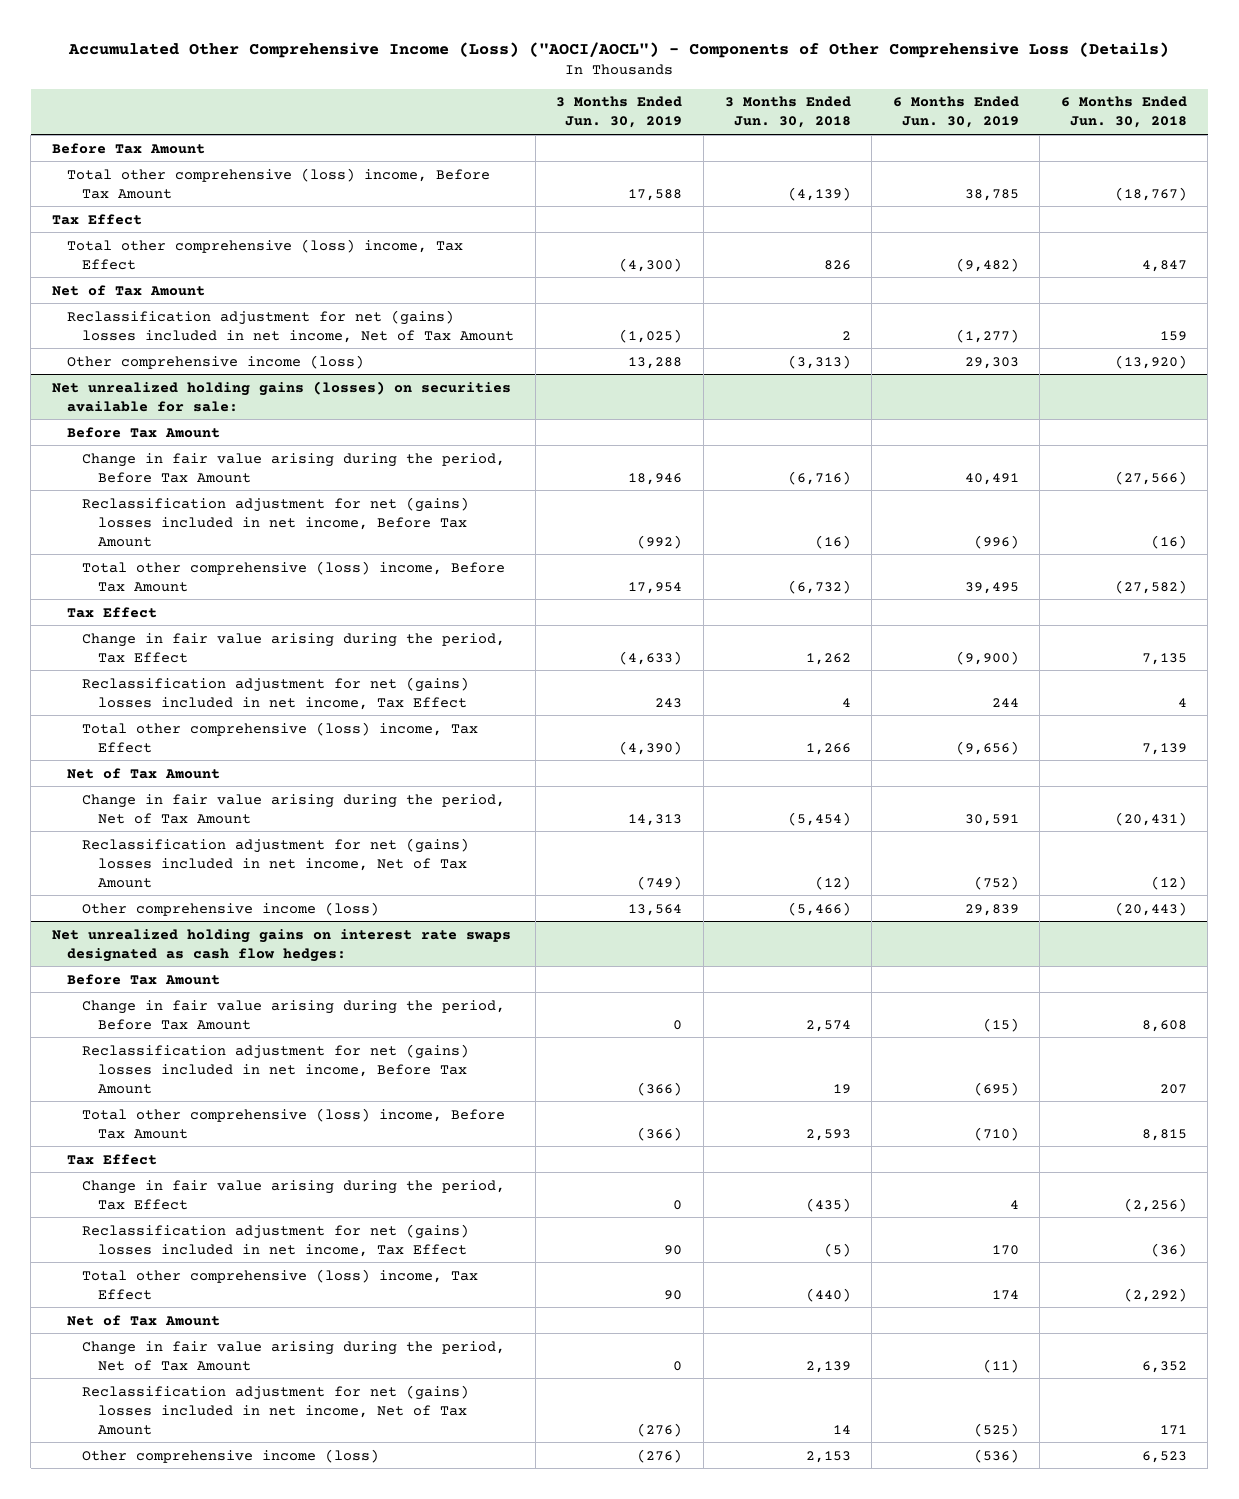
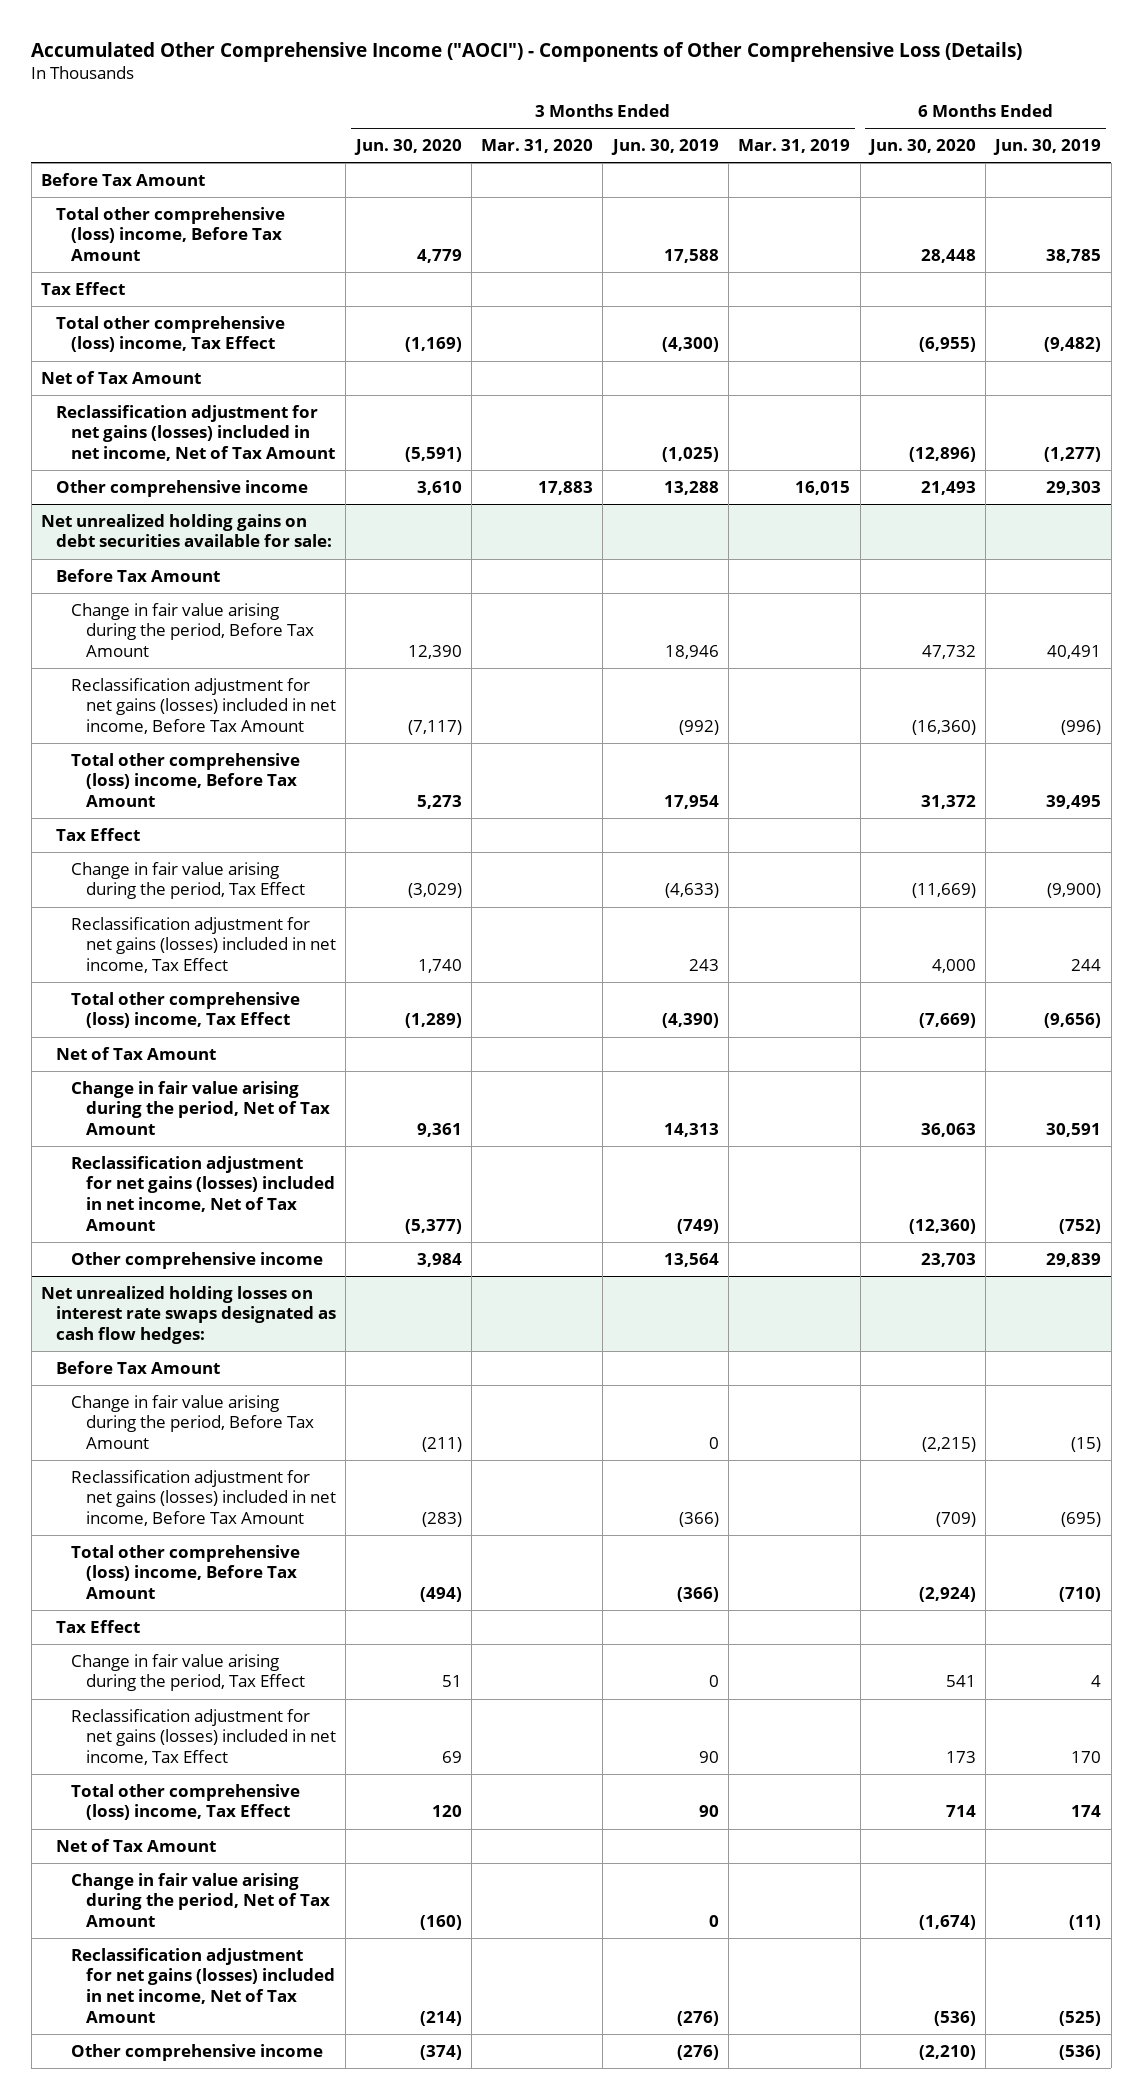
[68,41,1170,58] Accumulated Other Comprehensive Income (Loss) ("AOCI/AOCL") - Components of Other Comprehensive Loss (Details) -> [31,41,1023,62] Accumulated Other Comprehensive Income ("AOCI") - Components of Other Comprehensive Loss (Details)
[724,96,851,129] 3 Months Ended Jun. 30, 2018 -> none
[1060,96,1187,129] 6 Months Ended Jun. 30, 2018 -> none
none -> [353,139,462,156] Jun. 30, 2020
none -> [481,139,594,154] Mar. 31, 2020
none -> [738,139,851,154] Mar. 31, 2019
none -> [867,139,976,156] Jun. 30, 2020
[67,309,515,343] Reclassification adjustment for net (gains) losses included in net income, Net of Tax Amount -> [56,404,336,462] Reclassification adjustment for net gains (losses) included in net income, Net of Tax Amount
[67,354,365,369] Other comprehensive income (loss) -> [56,479,309,497] Other comprehensive income
[51,380,511,412] Net unrealized holding gains (losses) on securities available for sale: -> [41,513,333,548] Net unrealized holding gains on debt securities available for sale:
[82,496,470,547] Reclassification adjustment for net (gains) losses included in net income, Before Tax Amount -> [71,677,337,735] Reclassification adjustment for net gains (losses) included in net income, Before Tax Amount
[82,676,470,710] Reclassification adjustment for net (gains) losses included in net income, Tax Effect -> [71,916,337,974] Reclassification adjustment for net gains (losses) included in net income, Tax Effect
[82,837,470,888] Reclassification adjustment for net (gains) losses included in net income, Net of Tax Amount -> [71,1155,336,1232] Reclassification adjustment for net gains (losses) included in net income, Net of Tax Amount
[82,901,380,916] Other comprehensive income (loss) -> [71,1251,324,1269] Other comprehensive income
[51,928,511,962] Net unrealized holding gains on interest rate swaps designated as cash flow hedges: -> [41,1285,337,1345] Net unrealized holding losses on interest rate swaps designated as cash flow hedges:
[82,1043,470,1094] Reclassification adjustment for net (gains) losses included in net income, Before Tax Amount -> [71,1469,337,1527] Reclassification adjustment for net gains (losses) included in net income, Before Tax Amount
[82,1223,470,1257] Reclassification adjustment for net (gains) losses included in net income, Tax Effect -> [71,1708,337,1766] Reclassification adjustment for net gains (losses) included in net income, Tax Effect
[82,1384,470,1435] Reclassification adjustment for net (gains) losses included in net income, Net of Tax Amount -> [71,1947,336,2024] Reclassification adjustment for net gains (losses) included in net income, Net of Tax Amount
[82,1448,380,1463] Other comprehensive income (loss) -> [71,2043,324,2061] Other comprehensive income

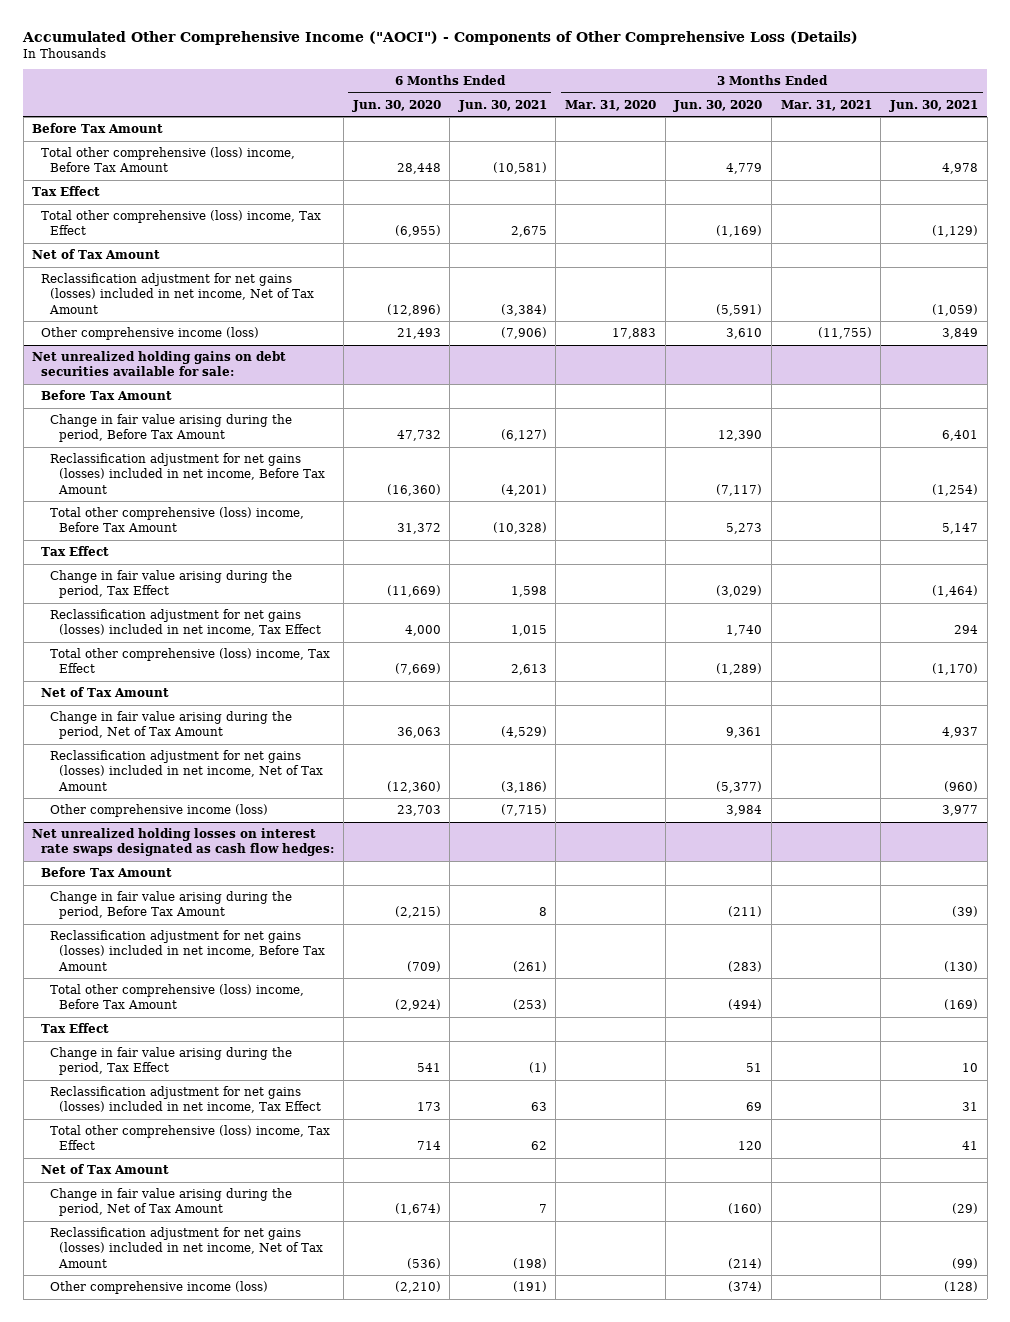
[610,139,719,156] Jun. 30, 2019 -> none
[738,139,851,154] Mar. 31, 2019 -> none
[993,139,1102,156] Jun. 30, 2019 -> none
none -> [457,99,547,112] Jun. 30, 2021
none -> [780,99,872,111] Mar. 31, 2021
none -> [888,99,978,112] Jun. 30, 2021
[56,479,309,497] Other comprehensive income -> [41,327,260,341] Other comprehensive income (loss)
[71,1251,324,1269] Other comprehensive income -> [50,804,269,818] Other comprehensive income (loss)
[71,2043,324,2061] Other comprehensive income -> [50,1281,269,1295] Other comprehensive income (loss)

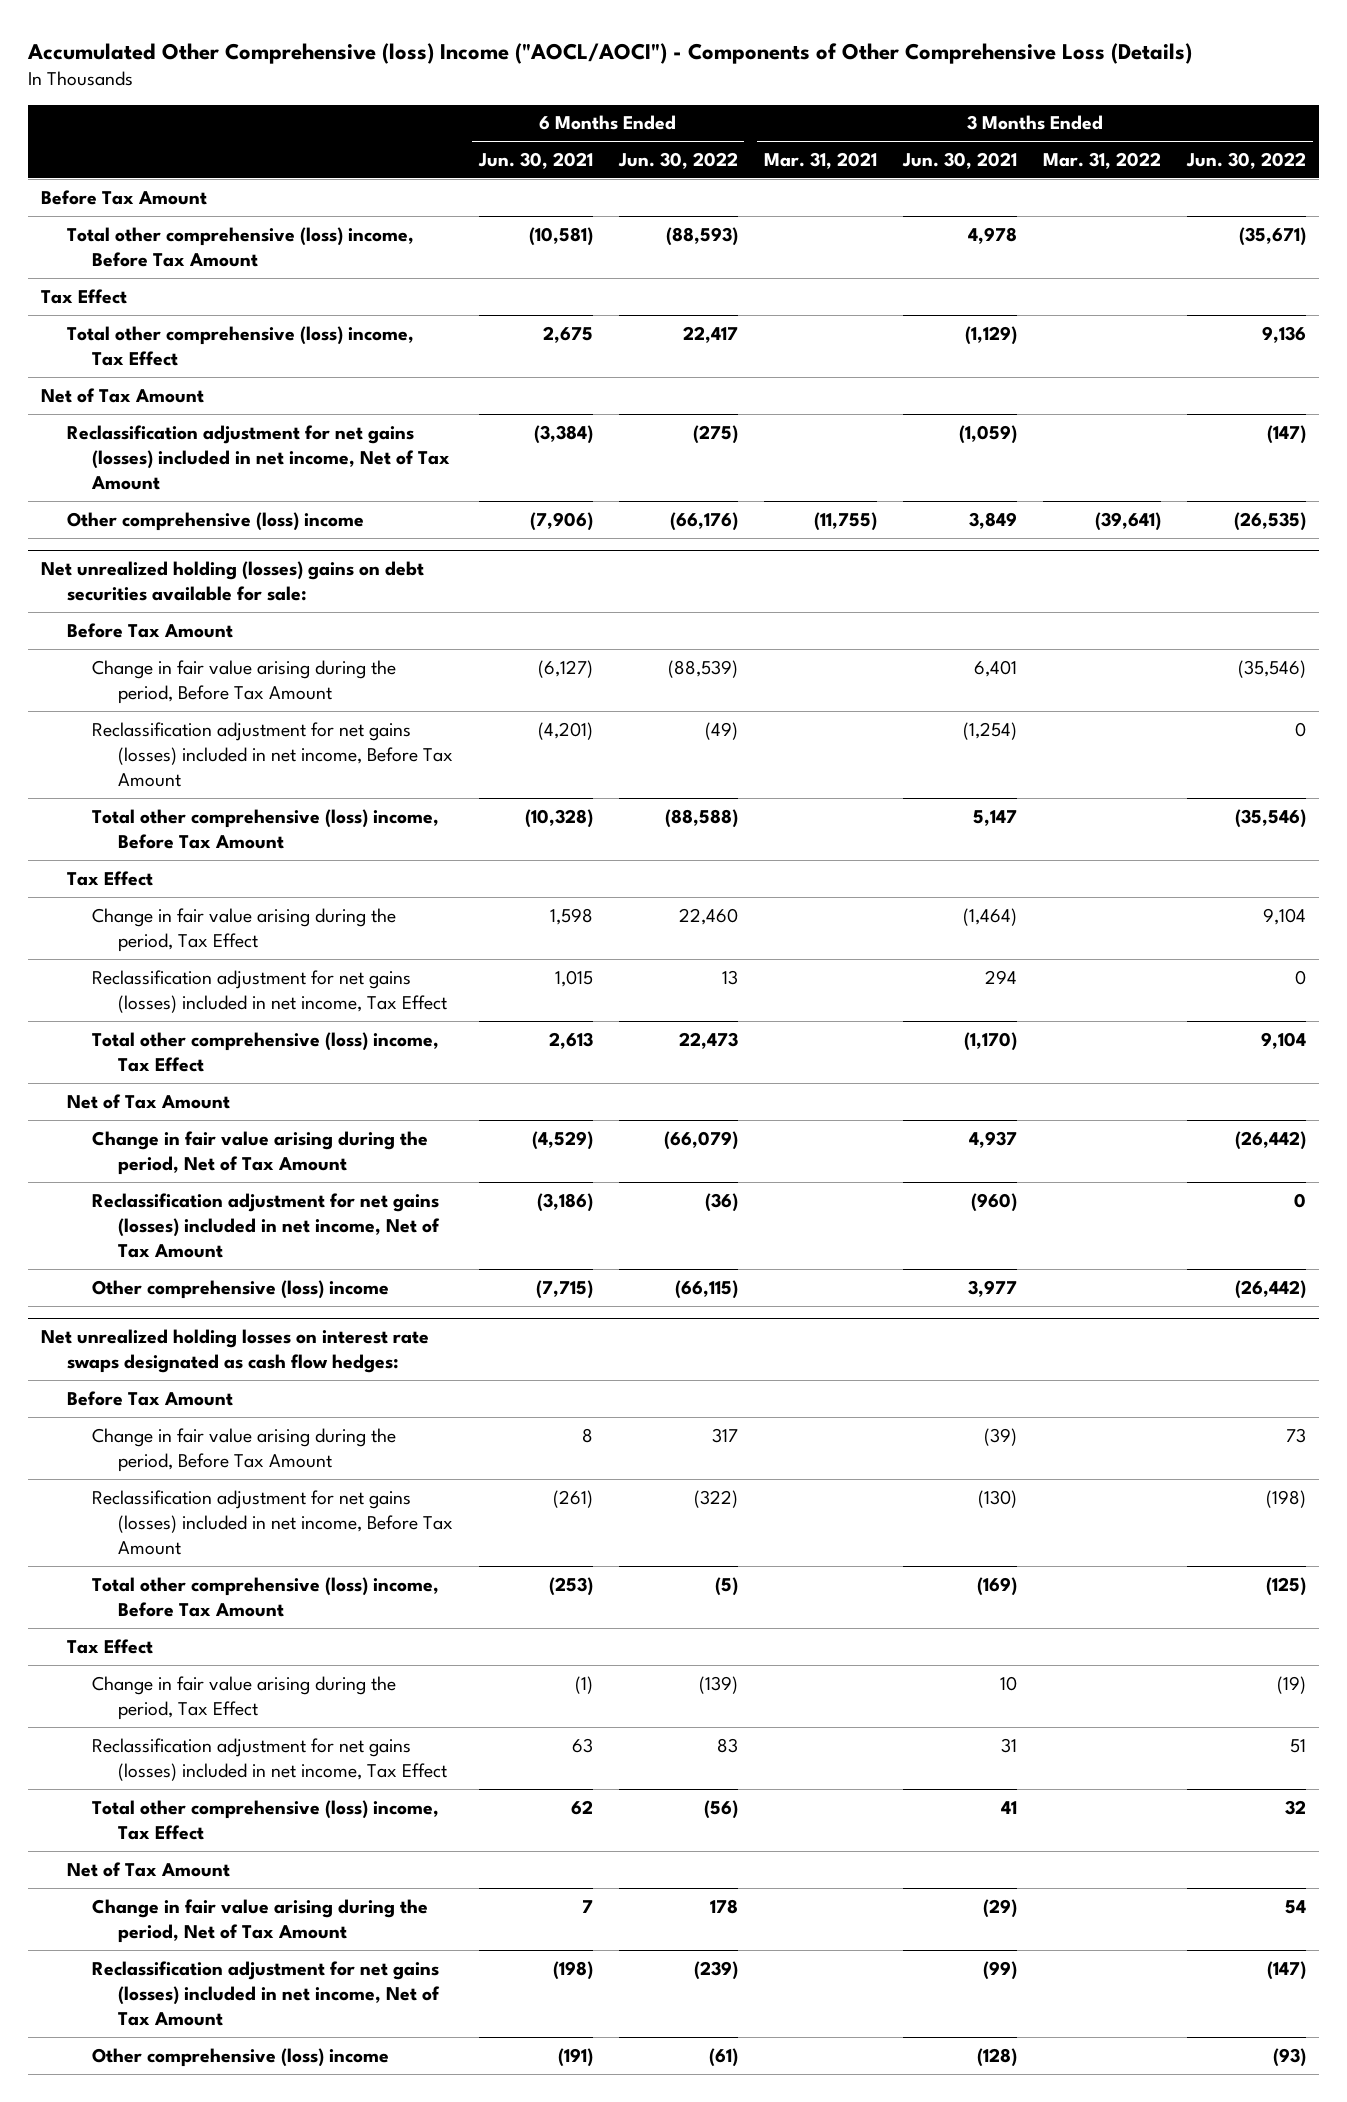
[22,30,859,45] Accumulated Other Comprehensive Income ("AOCI") - Components of Other Comprehensive Loss (Details) -> [27,42,1193,64] Accumulated Other Comprehensive (loss) Income ("AOCL/AOCI") - Components of Other Comprehensive Loss (Details)
[351,99,441,112] Jun. 30, 2020 -> none
[565,99,657,111] Mar. 31, 2020 -> none
[673,99,763,112] Jun. 30, 2020 -> none
none -> [617,151,738,169] Jun. 30, 2022
none -> [1043,151,1162,169] Mar. 31, 2022
none -> [1186,151,1307,169] Jun. 30, 2022
[41,327,260,341] Other comprehensive income (loss) -> [66,511,364,531] Other comprehensive (loss) income
[32,351,287,377] Net unrealized holding gains on debt securities available for sale: -> [41,561,425,602] Net unrealized holding (losses) gains on debt securities available for sale:
[50,804,269,818] Other comprehensive income (loss) -> [92,1279,390,1299] Other comprehensive (loss) income
[50,1281,269,1295] Other comprehensive income (loss) -> [92,2047,390,2067] Other comprehensive (loss) income

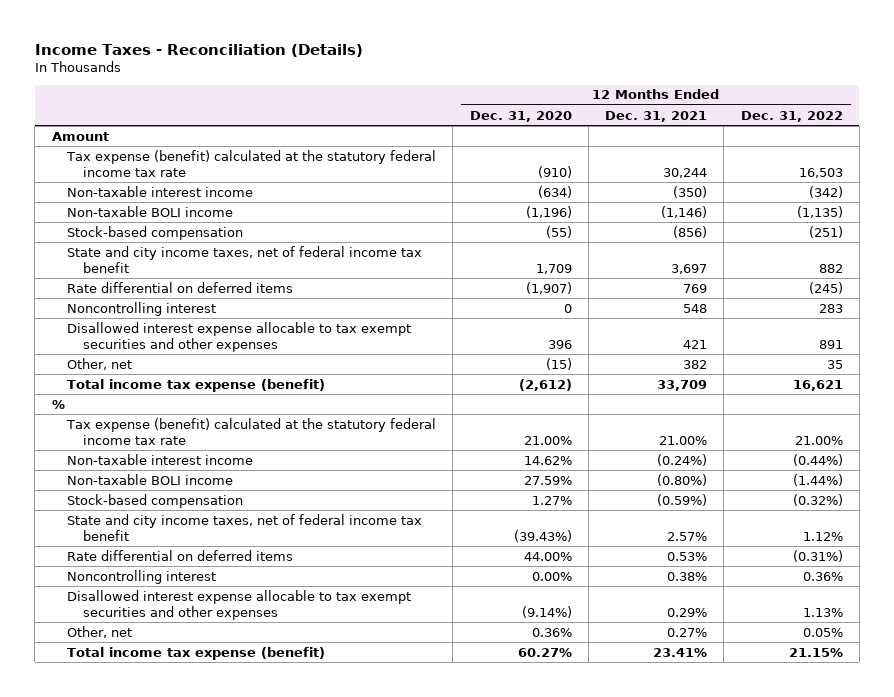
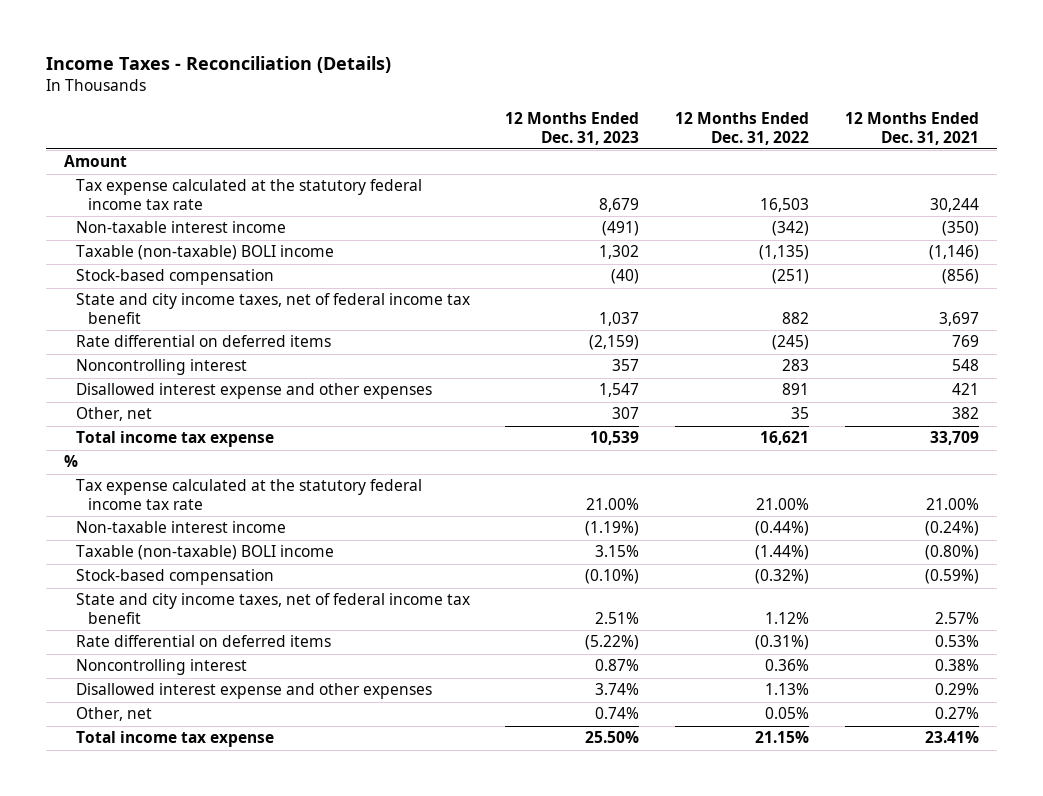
[469,110,572,122] Dec. 31, 2020 -> none
none -> [505,112,640,145] 12 Months Ended Dec. 31, 2023
[66,149,437,177] Tax expense (benefit) calculated at the statutory federal income tax rate -> [75,179,422,210] Tax expense calculated at the statutory federal income tax rate
[67,205,234,217] Non-taxable BOLI income -> [75,245,334,261] Taxable (non-taxable) BOLI income
[67,321,412,352] Disallowed interest expense allocable to tax exempt securities and other expenses -> [75,383,432,400] Disallowed interest expense and other expenses
[67,378,326,392] Total income tax expense (benefit) -> [75,431,274,448] Total income tax expense
[66,417,437,445] Tax expense (benefit) calculated at the statutory federal income tax rate -> [75,479,422,510] Tax expense calculated at the statutory federal income tax rate
[67,473,234,485] Non-taxable BOLI income -> [75,545,334,561] Taxable (non-taxable) BOLI income
[67,589,412,620] Disallowed interest expense allocable to tax exempt securities and other expenses -> [75,683,432,700] Disallowed interest expense and other expenses
[67,646,326,660] Total income tax expense (benefit) -> [75,731,274,748] Total income tax expense

